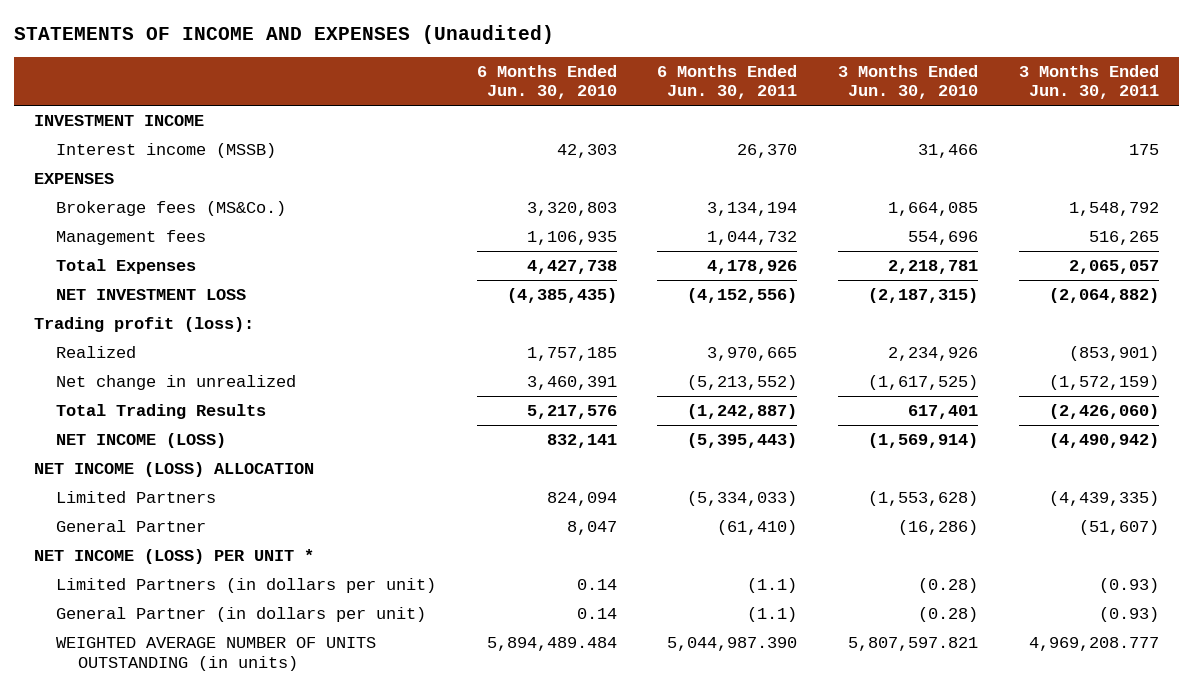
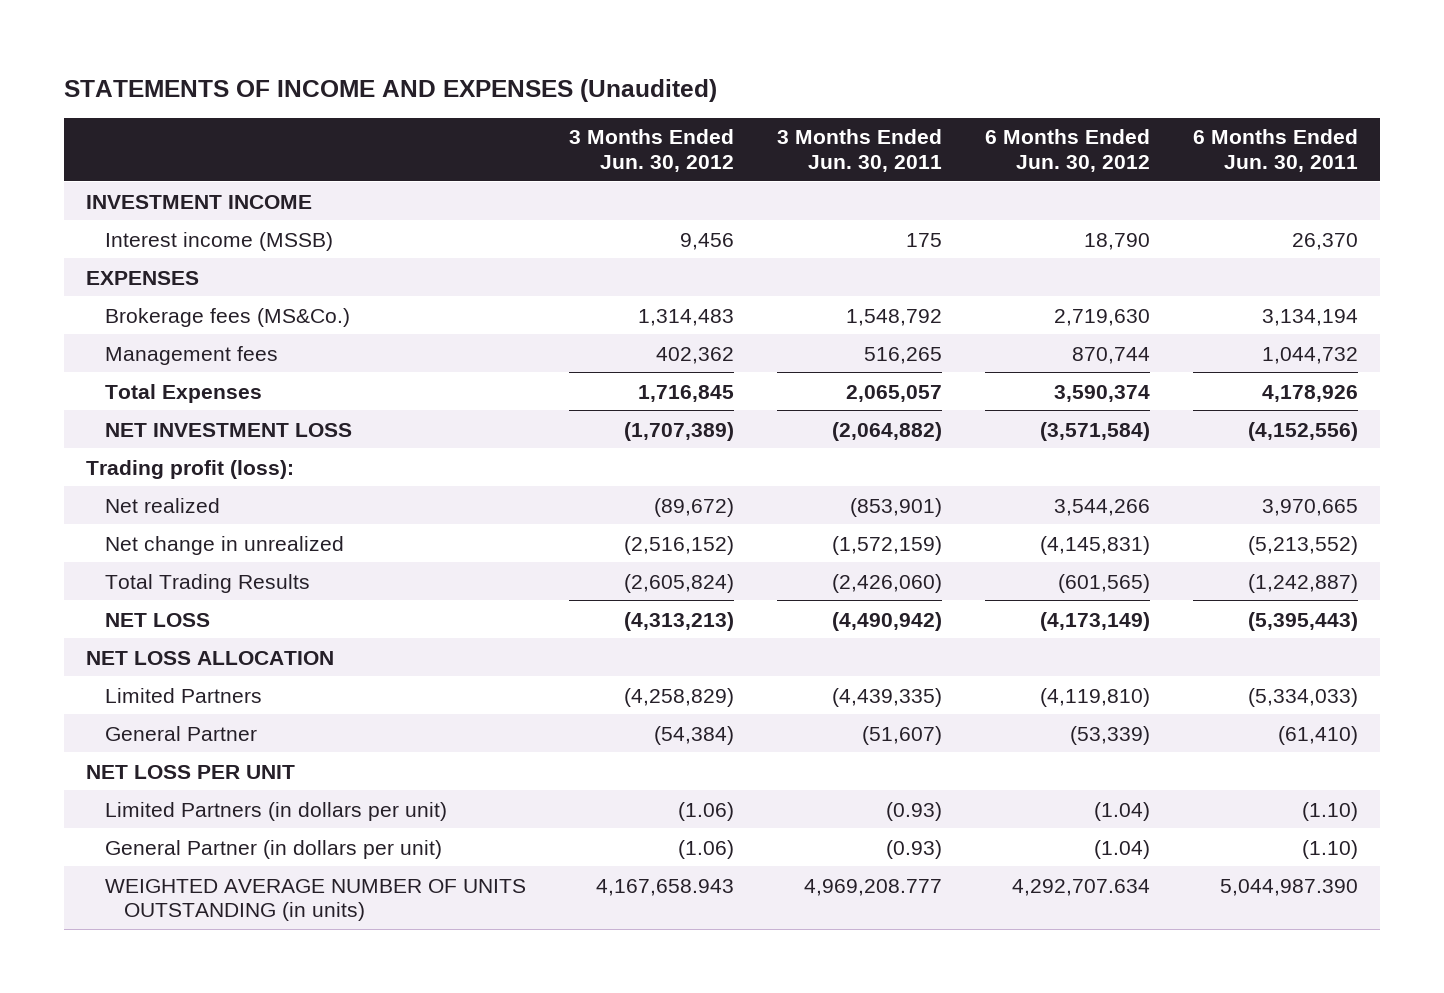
[476,64,617,100] 6 Months Ended Jun. 30, 2010 -> none
[837,64,978,100] 3 Months Ended Jun. 30, 2010 -> none
none -> [568,129,734,172] 3 Months Ended Jun. 30, 2012
none -> [985,129,1151,172] 6 Months Ended Jun. 30, 2012
[55,346,136,359] Realized -> [104,497,220,513] Net realized
[55,433,226,449] NET INCOME (LOSS) -> [104,612,210,627] NET LOSS
[34,462,315,478] NET INCOME (LOSS) ALLOCATION -> [85,650,334,665] NET LOSS ALLOCATION
[34,549,315,565] NET INCOME (LOSS) PER UNIT * -> [85,764,295,779] NET LOSS PER UNIT
[747,578,798,594] (1.1) -> [1302,801,1359,821] (1.10)
[747,607,798,623] (1.1) -> [1302,839,1359,859] (1.10)

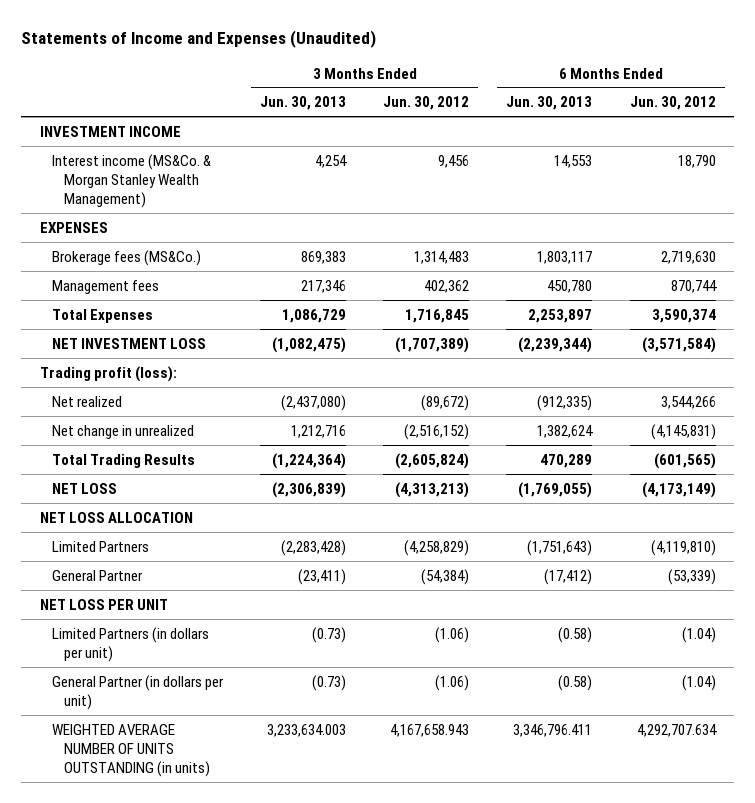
[64,78,718,102] STATEMENTS OF INCOME AND EXPENSES (Unaudited) -> [21,30,377,49] Statements of Income and Expenses (Unaudited)
[777,129,943,172] 3 Months Ended Jun. 30, 2011 -> none
[1193,129,1359,172] 6 Months Ended Jun. 30, 2011 -> none
none -> [260,96,347,111] Jun. 30, 2013
none -> [506,96,593,111] Jun. 30, 2013
[104,231,333,251] Interest income (MSSB) -> [51,153,211,208] Interest income (MS&Co. & Morgan Stanley Wealth Management)

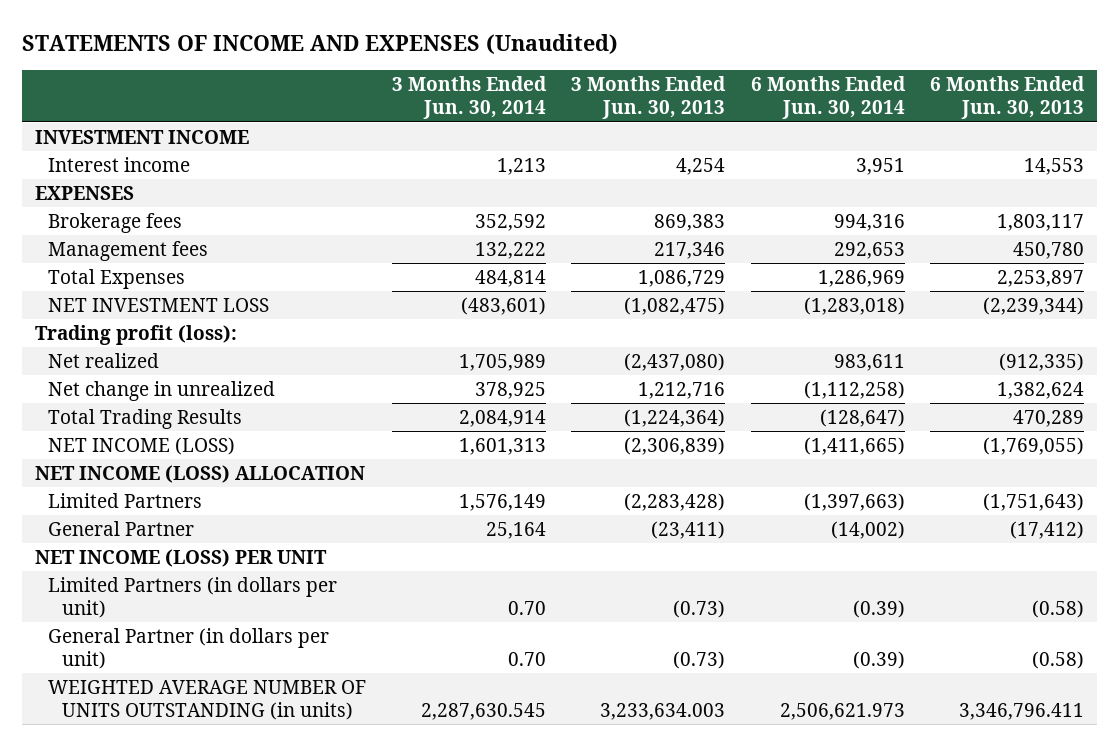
[21,30,377,49] Statements of Income and Expenses (Unaudited) -> [22,34,619,55] STATEMENTS OF INCOME AND EXPENSES (Unaudited)
[383,96,470,111] Jun. 30, 2012 -> none
[629,96,716,111] Jun. 30, 2012 -> none
none -> [391,76,547,120] 3 Months Ended Jun. 30, 2014
none -> [750,76,906,120] 6 Months Ended Jun. 30, 2014
[51,153,211,208] Interest income (MS&Co. & Morgan Stanley Wealth Management) -> [48,156,191,172] Interest income
[51,249,201,266] Brokerage fees (MS&Co.) -> [48,212,183,233] Brokerage fees
[51,482,117,494] NET LOSS -> [48,436,236,455] NET INCOME (LOSS)
[39,511,193,523] NET LOSS ALLOCATION -> [34,464,365,483] NET INCOME (LOSS) ALLOCATION
[39,598,168,610] NET LOSS PER UNIT -> [34,548,327,567] NET INCOME (LOSS) PER UNIT

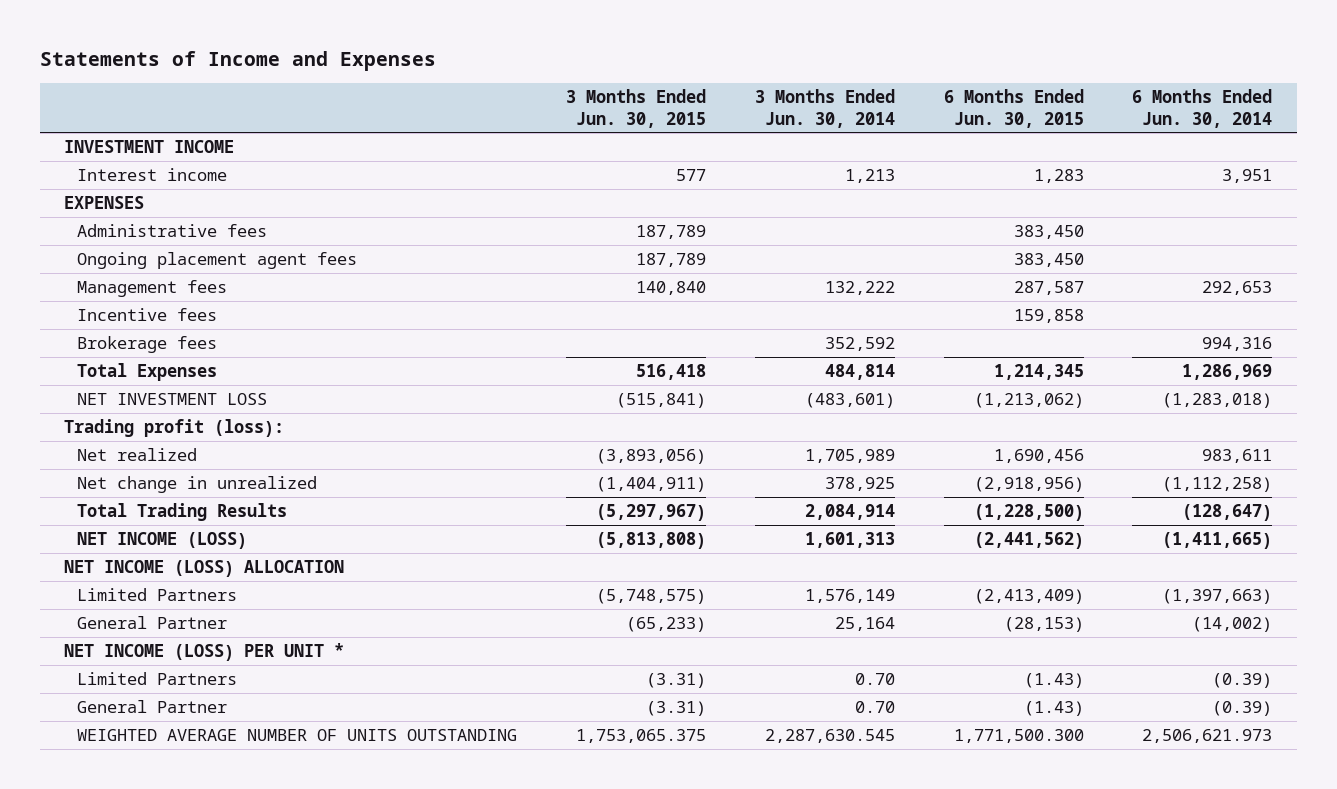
[22,34,619,55] STATEMENTS OF INCOME AND EXPENSES (Unaudited) -> [39,51,436,72] Statements of Income and Expenses
[571,76,727,120] 3 Months Ended Jun. 30, 2013 -> none
[929,76,1085,120] 6 Months Ended Jun. 30, 2013 -> none
none -> [565,89,706,128] 3 Months Ended Jun. 30, 2015
none -> [943,89,1084,128] 6 Months Ended Jun. 30, 2015
none -> [77,223,268,237] Administrative fees
none -> [77,251,358,269] Ongoing placement agent fees
none -> [77,307,218,321] Incentive fees
[48,212,183,233] Brokerage fees -> [77,335,218,353] Brokerage fees
[34,548,327,567] NET INCOME (LOSS) PER UNIT -> [64,642,345,661] NET INCOME (LOSS) PER UNIT *
[48,576,338,619] Limited Partners (in dollars per unit) -> [77,671,238,685] Limited Partners
[48,627,330,670] General Partner (in dollars per unit) -> [77,699,228,713] General Partner
[48,679,367,721] WEIGHTED AVERAGE NUMBER OF UNITS OUTSTANDING (in units) -> [77,728,518,741] WEIGHTED AVERAGE NUMBER OF UNITS OUTSTANDING

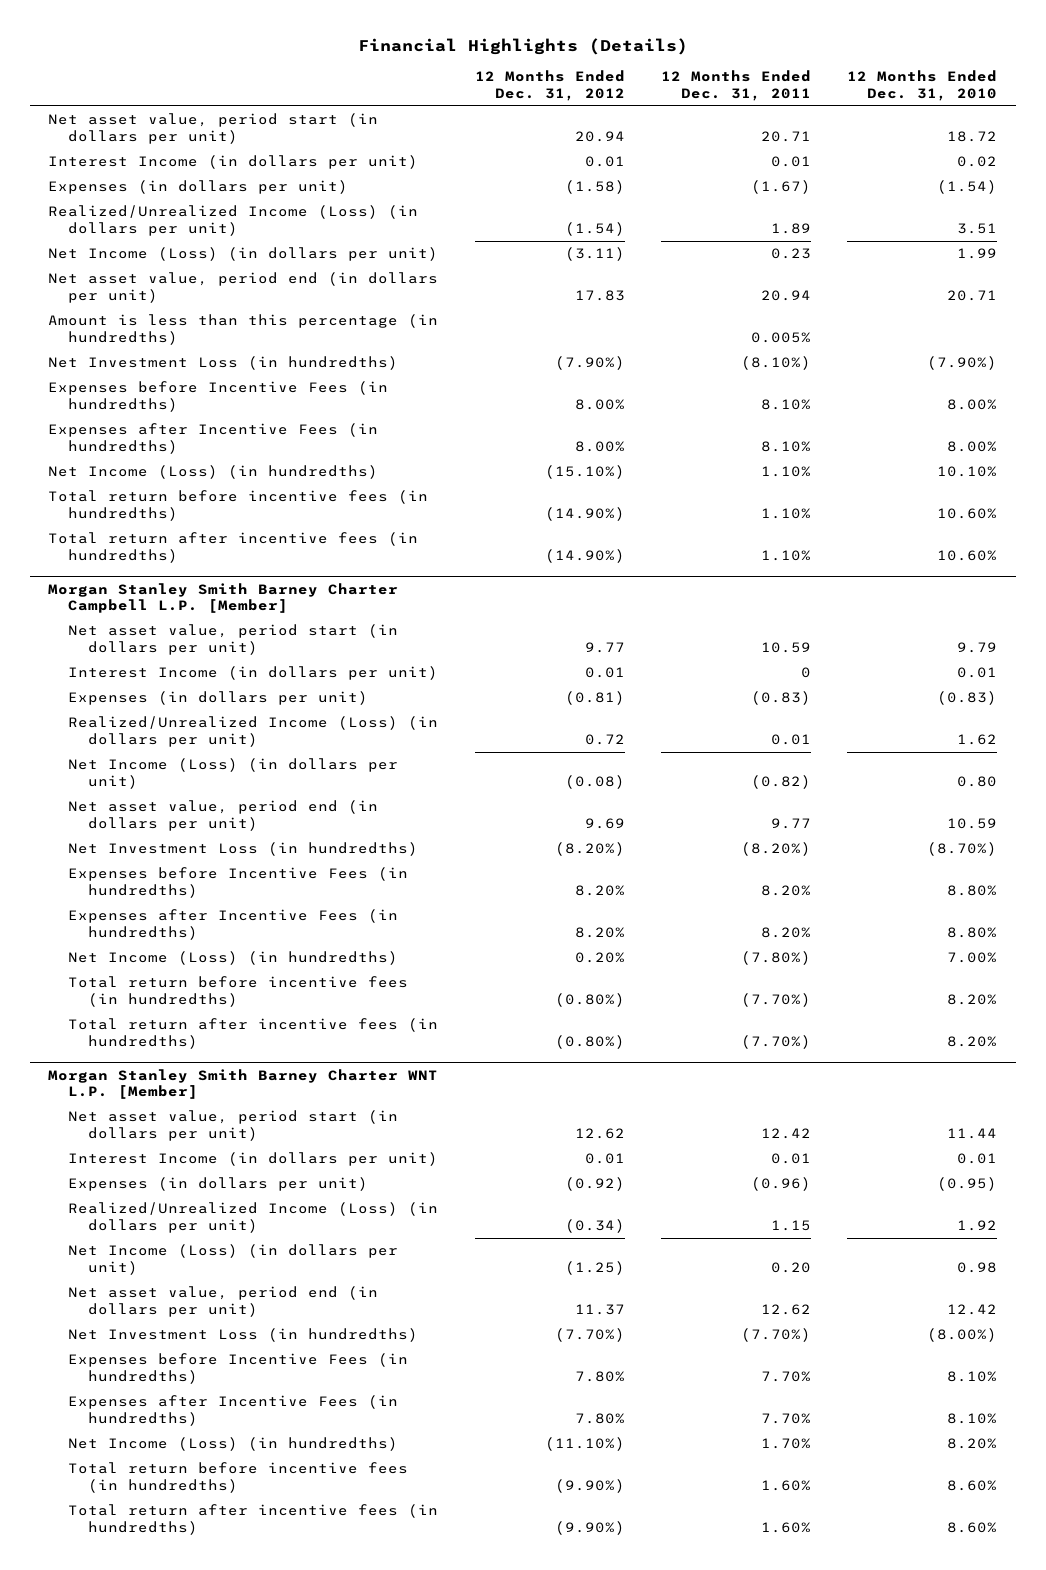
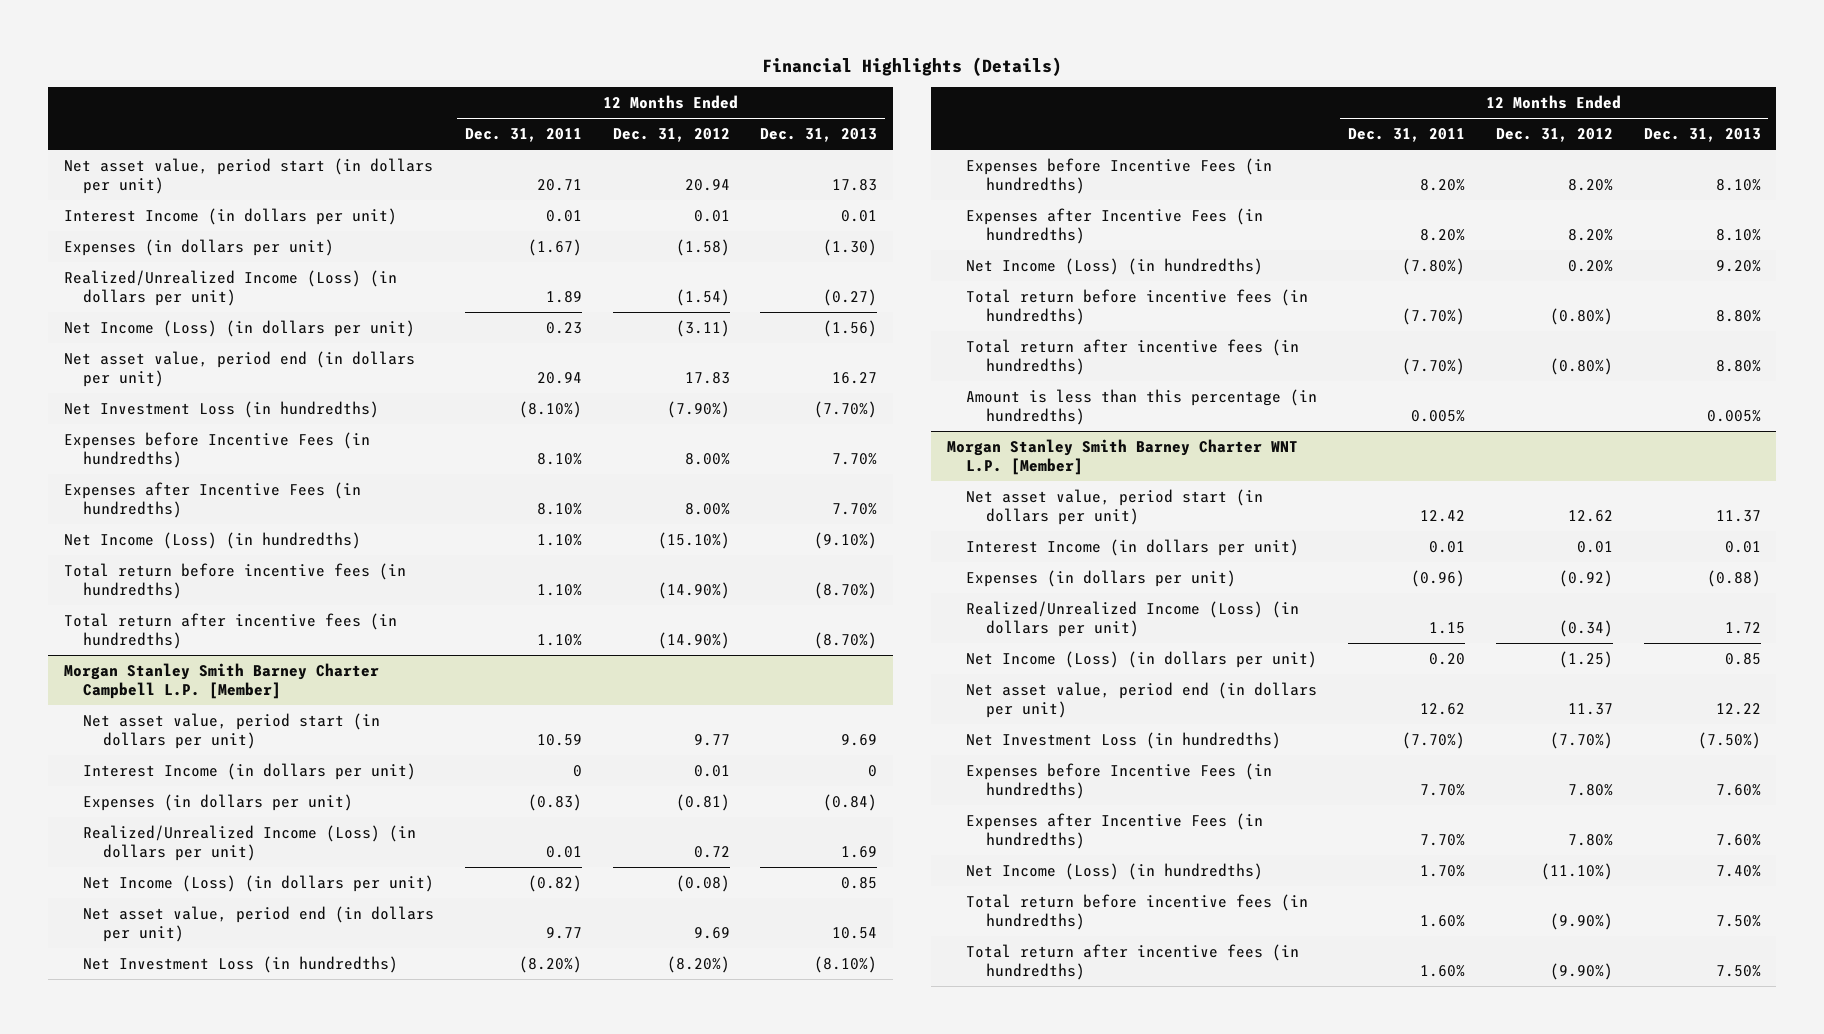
[847,70,998,101] 12 Months Ended Dec. 31, 2010 -> none
none -> [760,128,878,143] Dec. 31, 2013
[48,314,439,345] Amount is less than this percentage (in hundredths) -> none
none -> [966,388,1318,426] Amount is less than this percentage (in hundredths)

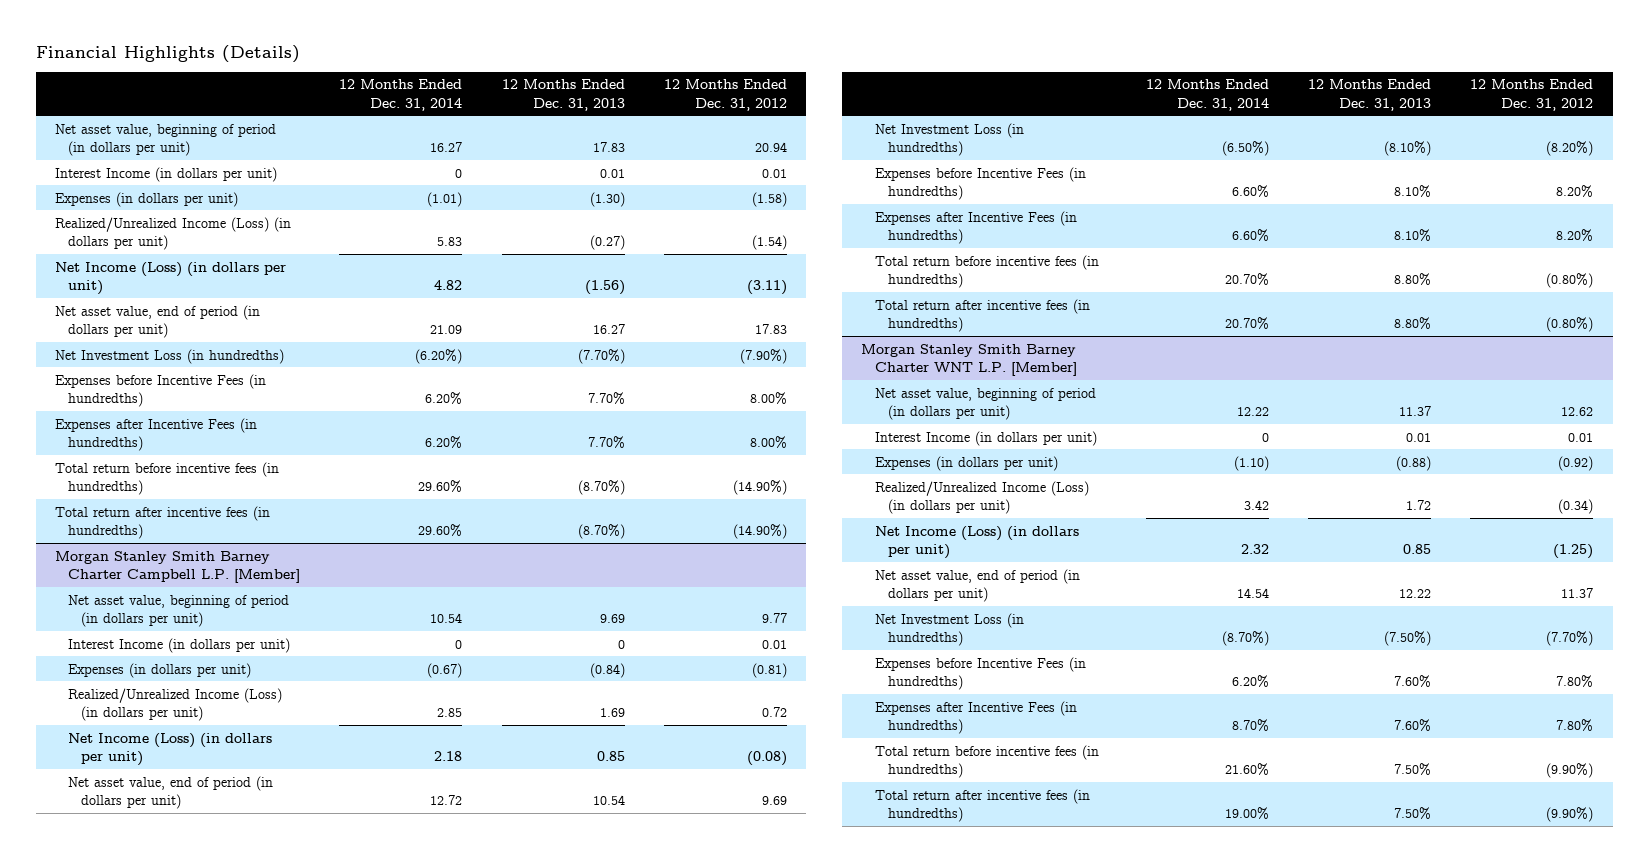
[464,128,582,143] Dec. 31, 2011 -> none
none -> [339,79,463,111] 12 Months Ended Dec. 31, 2014
[63,157,433,195] Net asset value, period start (in dollars per unit) -> [55,123,277,156] Net asset value, beginning of period (in dollars per unit)
[63,350,415,388] Net asset value, period end (in dollars per unit) -> [55,304,261,338] Net asset value, end of period (in dollars per unit)
[63,531,361,549] Net Income (Loss) (in hundredths) -> none
[83,712,381,750] Net asset value, period start (in dollars per unit) -> [68,594,290,627] Net asset value, beginning of period (in dollars per unit)
[83,905,435,943] Net asset value, period end (in dollars per unit) -> [68,775,274,809] Net asset value, end of period (in dollars per unit)
[966,257,1264,275] Net Income (Loss) (in hundredths) -> none
[966,388,1318,426] Amount is less than this percentage (in hundredths) -> none
[966,488,1264,526] Net asset value, period start (in dollars per unit) -> [874,387,1096,420] Net asset value, beginning of period (in dollars per unit)
[966,681,1318,719] Net asset value, period end (in dollars per unit) -> [874,568,1080,602] Net asset value, end of period (in dollars per unit)
[966,862,1264,880] Net Income (Loss) (in hundredths) -> none

